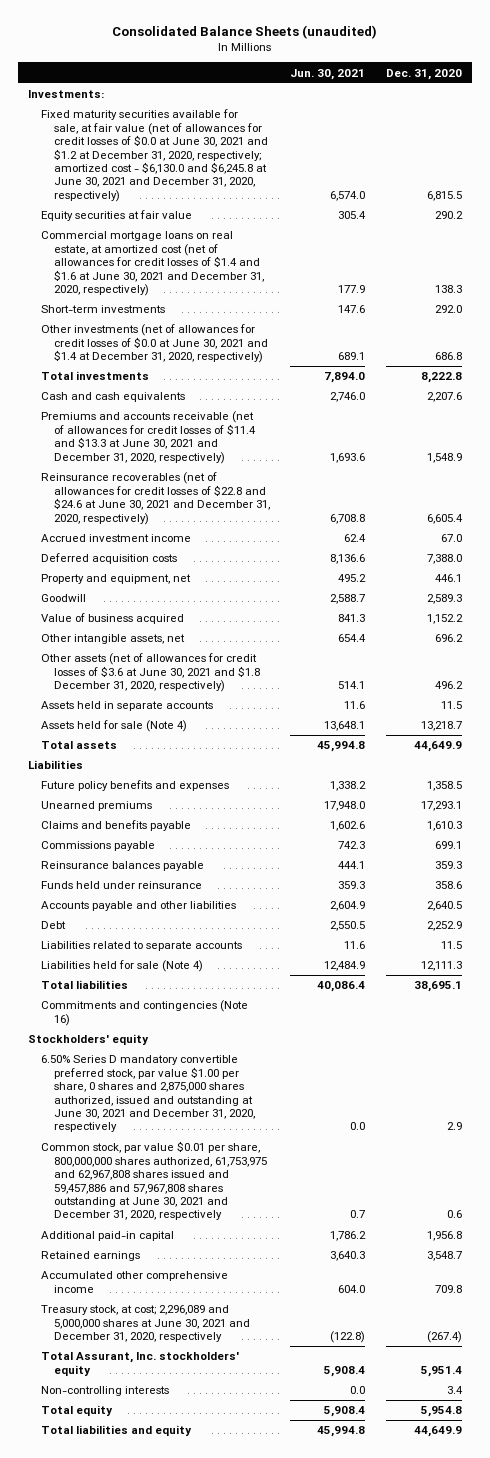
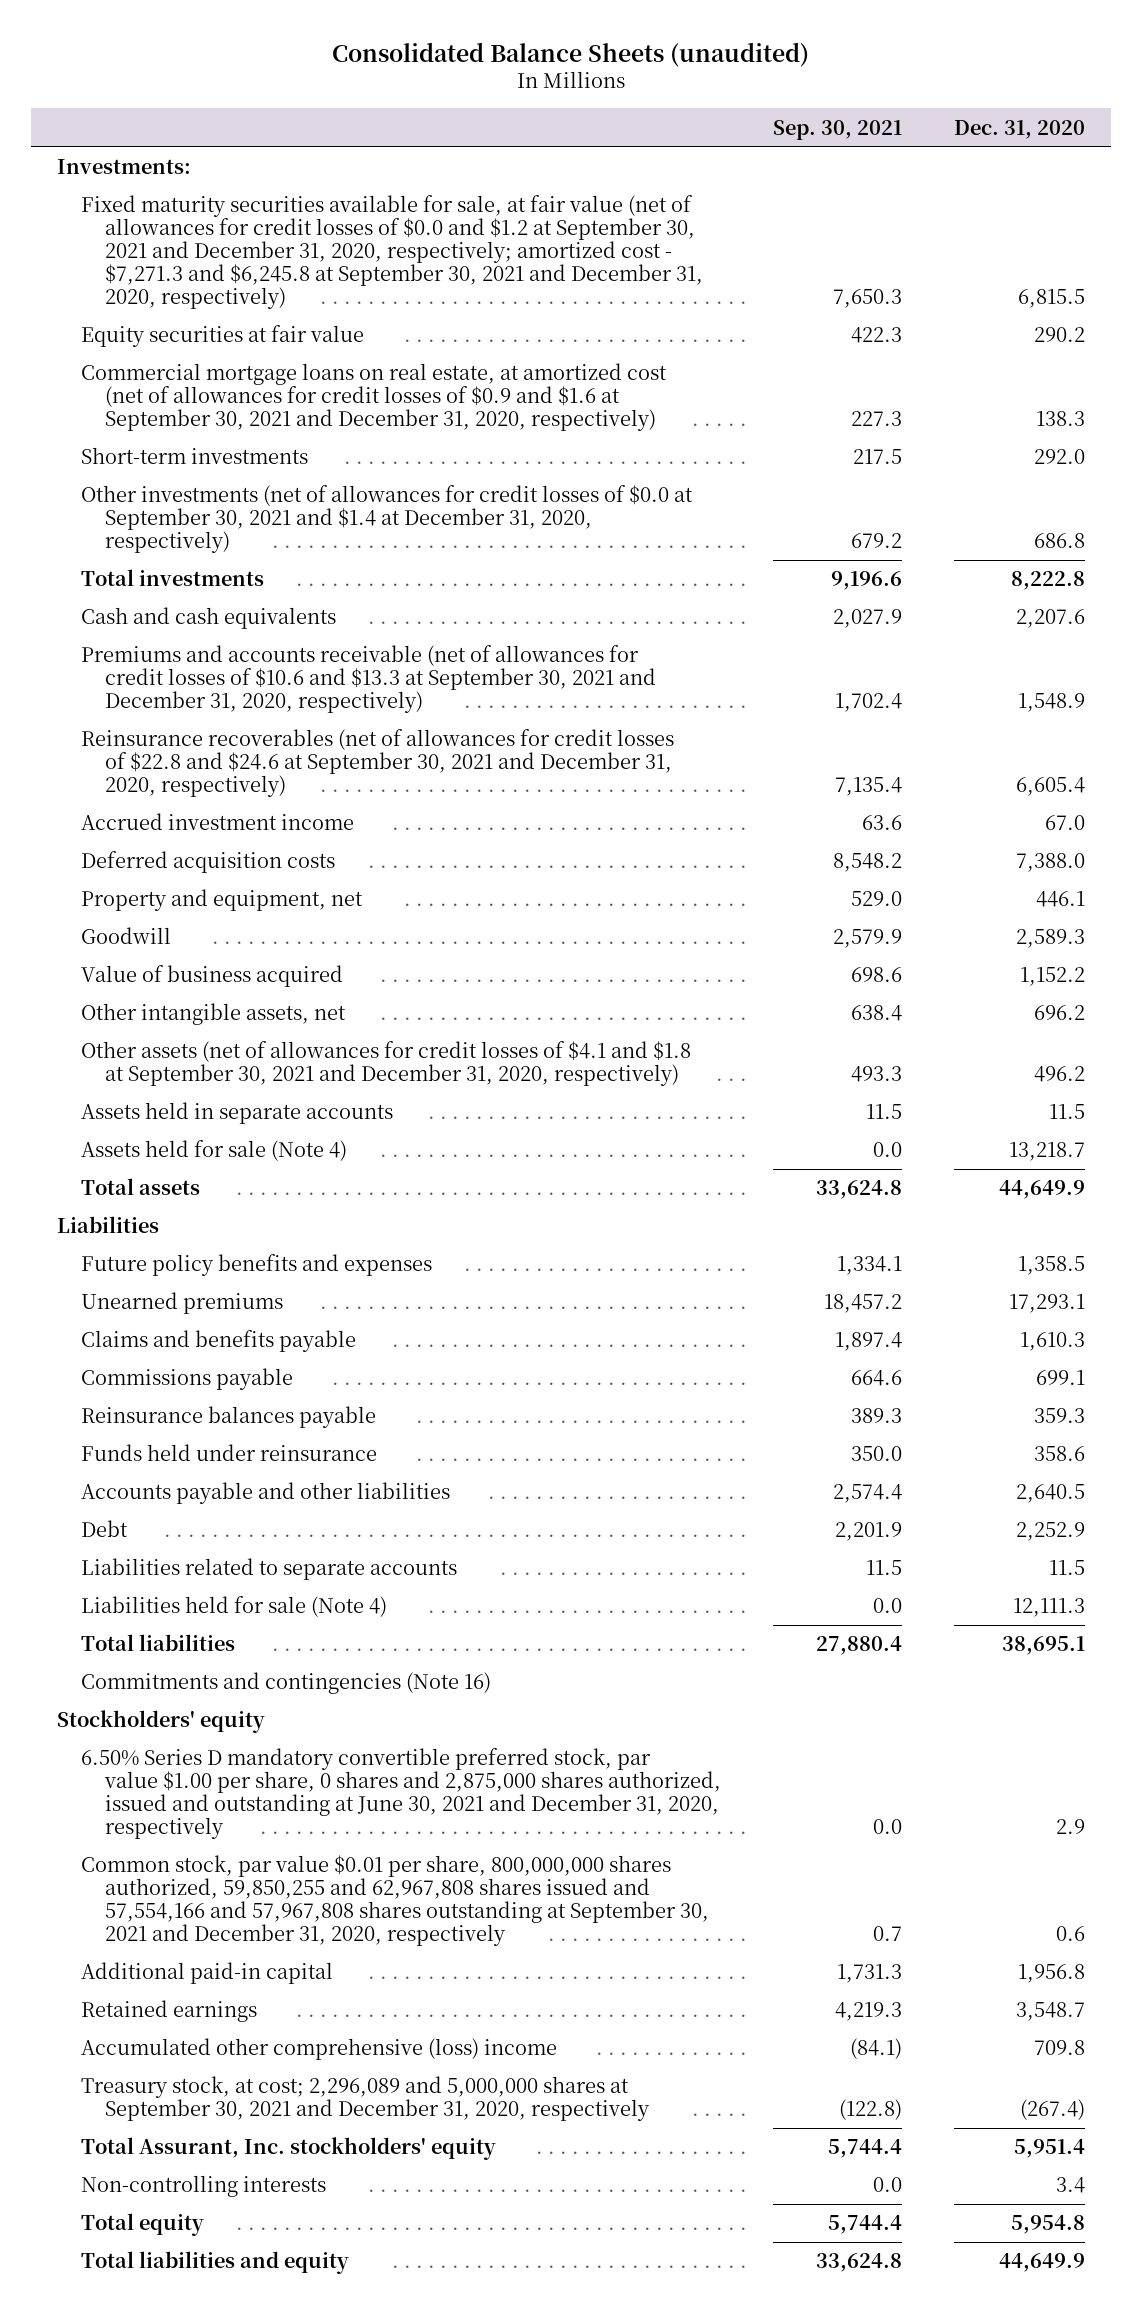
[290,68,366,80] Jun. 30, 2021 -> none
none -> [773,119,903,140] Sep. 30, 2021
[41,109,268,202] Fixed maturity securities available for sale, at fair value (net of allowances for credit losses of $0.0 at June 30, 2021 and $1.2 at December 31, 2020, respectively; amortized cost - $6,130.0 and $6,245.8 at June 30, 2021 and December 31, 2020, respectively) -> [80,195,703,310] Fixed maturity securities available for sale, at fair value (net of allowances for credit losses of $0.0 and $1.2 at September 30, 2021 and December 31, 2020, respectively; amortized cost - $7,271.3 and $6,245.8 at September 30, 2021 and December 31, 2020, respectively)
[41,231,264,296] Commercial mortgage loans on real estate, at amortized cost (net of allowances for credit losses of $1.4 and $1.6 at June 30, 2021 and December 31, 2020, respectively) -> [80,363,667,432] Commercial mortgage loans on real estate, at amortized cost (net of allowances for credit losses of $0.9 and $1.6 at September 30, 2021 and December 31, 2020, respectively)
[41,324,268,364] Other investments (net of allowances for credit losses of $0.0 at June 30, 2021 and $1.4 at December 31, 2020, respectively) -> [80,485,693,554] Other investments (net of allowances for credit losses of $0.0 at September 30, 2021 and $1.4 at December 31, 2020, respectively)
[41,411,256,464] Premiums and accounts receivable (net of allowances for credit losses of $11.4 and $13.3 at June 30, 2021 and December 31, 2020, respectively) -> [80,645,656,714] Premiums and accounts receivable (net of allowances for credit losses of $10.6 and $13.3 at September 30, 2021 and December 31, 2020, respectively)
[41,472,270,525] Reinsurance recoverables (net of allowances for credit losses of $22.8 and $24.6 at June 30, 2021 and December 31, 2020, respectively) -> [80,729,674,798] Reinsurance recoverables (net of allowances for credit losses of $22.8 and $24.6 at September 30, 2021 and December 31, 2020, respectively)
[41,653,260,693] Other assets (net of allowances for credit losses of $3.6 at June 30, 2021 and $1.8 December 31, 2020, respectively) -> [80,1041,691,1087] Other assets (net of allowances for credit losses of $4.1 and $1.8 at September 30, 2021 and December 31, 2020, respectively)
[41,1141,267,1221] Common stock, par value $0.01 per share, 800,000,000 shares authorized, 61,753,975 and 62,967,808 shares issued and 59,457,886 and 57,967,808 shares outstanding at June 30, 2021 and December 31, 2020, respectively -> [80,1855,709,1947] Common stock, par value $0.01 per share, 800,000,000 shares authorized, 59,850,255 and 62,967,808 shares issued and 57,554,166 and 57,967,808 shares outstanding at September 30, 2021 and December 31, 2020, respectively
[41,1271,229,1293] Accumulated other comprehensive income -> [80,2038,557,2061] Accumulated other comprehensive (loss) income
[41,1305,250,1343] Treasury stock, at cost; 2,296,089 and 5,000,000 shares at June 30, 2021 and December 31, 2020, respectively -> [80,2076,650,2122] Treasury stock, at cost; 2,296,089 and 5,000,000 shares at September 30, 2021 and December 31, 2020, respectively

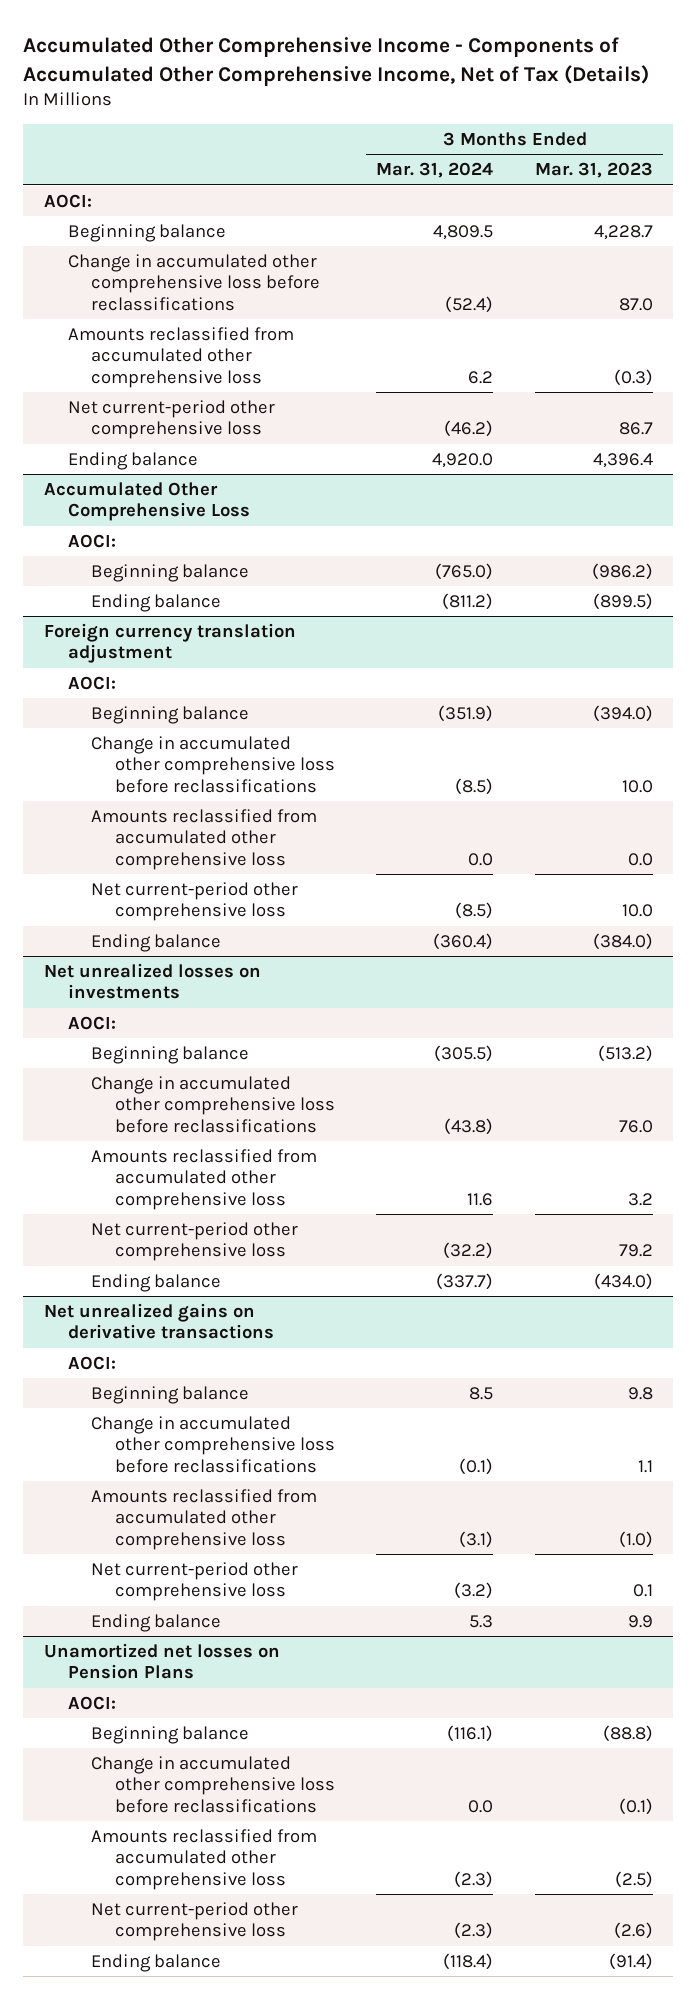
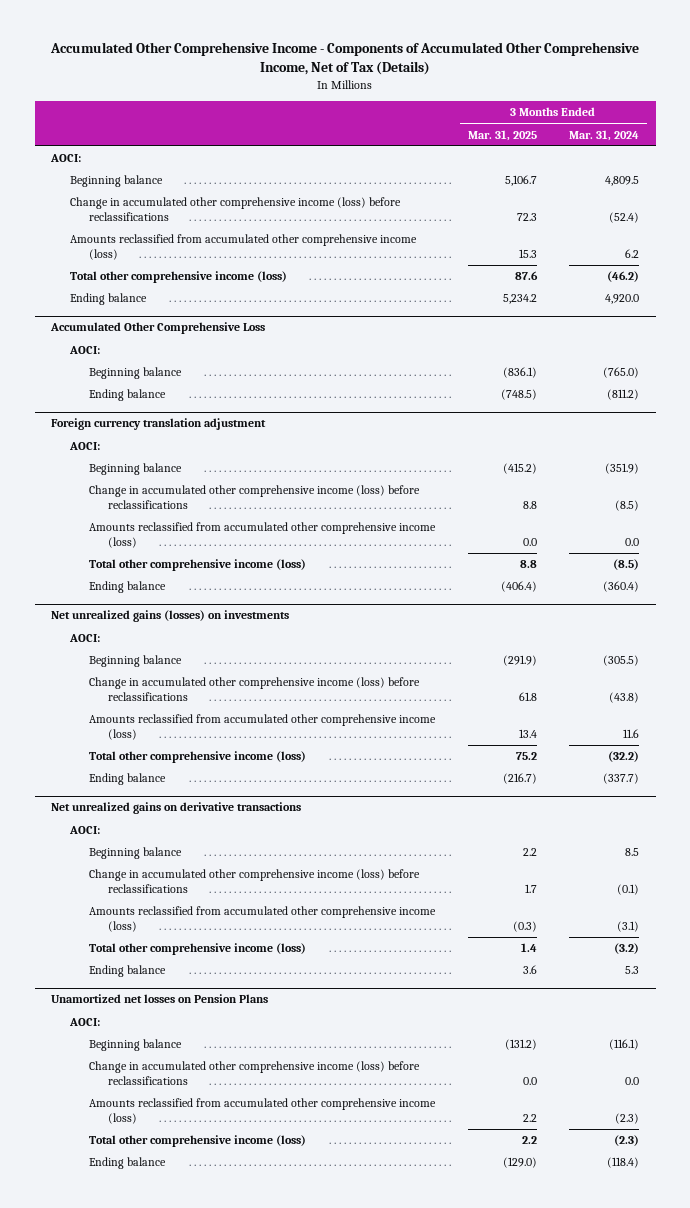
[534,162,653,179] Mar. 31, 2023 -> none
none -> [467,129,537,141] Mar. 31, 2025
[67,254,321,311] Change in accumulated other comprehensive loss before reclassifications -> [69,197,401,221] Change in accumulated other comprehensive income (loss) before reclassifications
[67,327,294,388] Amounts reclassified from accumulated other comprehensive loss -> [69,234,417,260] Amounts reclassified from accumulated other comprehensive income (loss)
[67,400,275,440] Net current-period other comprehensive loss -> [69,271,287,284] Total other comprehensive income (loss)
[91,736,336,793] Change in accumulated other comprehensive loss before reclassifications -> [89,485,421,509] Change in accumulated other comprehensive income (loss) before reclassifications
[91,809,318,870] Amounts reclassified from accumulated other comprehensive loss -> [89,522,437,548] Amounts reclassified from accumulated other comprehensive income (loss)
[91,882,299,922] Net current-period other comprehensive loss -> [89,559,307,572] Total other comprehensive income (loss)
[43,963,261,1000] Net unrealized losses on investments -> [50,610,289,623] Net unrealized gains (losses) on investments
[91,1076,336,1133] Change in accumulated other comprehensive loss before reclassifications -> [89,677,421,701] Change in accumulated other comprehensive income (loss) before reclassifications
[91,1149,318,1210] Amounts reclassified from accumulated other comprehensive loss -> [89,714,437,740] Amounts reclassified from accumulated other comprehensive income (loss)
[91,1222,299,1262] Net current-period other comprehensive loss -> [89,751,307,764] Total other comprehensive income (loss)
[91,1416,336,1473] Change in accumulated other comprehensive loss before reclassifications -> [89,869,421,893] Change in accumulated other comprehensive income (loss) before reclassifications
[91,1489,318,1550] Amounts reclassified from accumulated other comprehensive loss -> [89,906,437,932] Amounts reclassified from accumulated other comprehensive income (loss)
[91,1562,299,1602] Net current-period other comprehensive loss -> [89,943,307,956] Total other comprehensive income (loss)
[91,1756,336,1813] Change in accumulated other comprehensive loss before reclassifications -> [89,1061,421,1085] Change in accumulated other comprehensive income (loss) before reclassifications
[91,1829,318,1890] Amounts reclassified from accumulated other comprehensive loss -> [89,1098,437,1124] Amounts reclassified from accumulated other comprehensive income (loss)
[91,1902,299,1942] Net current-period other comprehensive loss -> [89,1135,307,1148] Total other comprehensive income (loss)

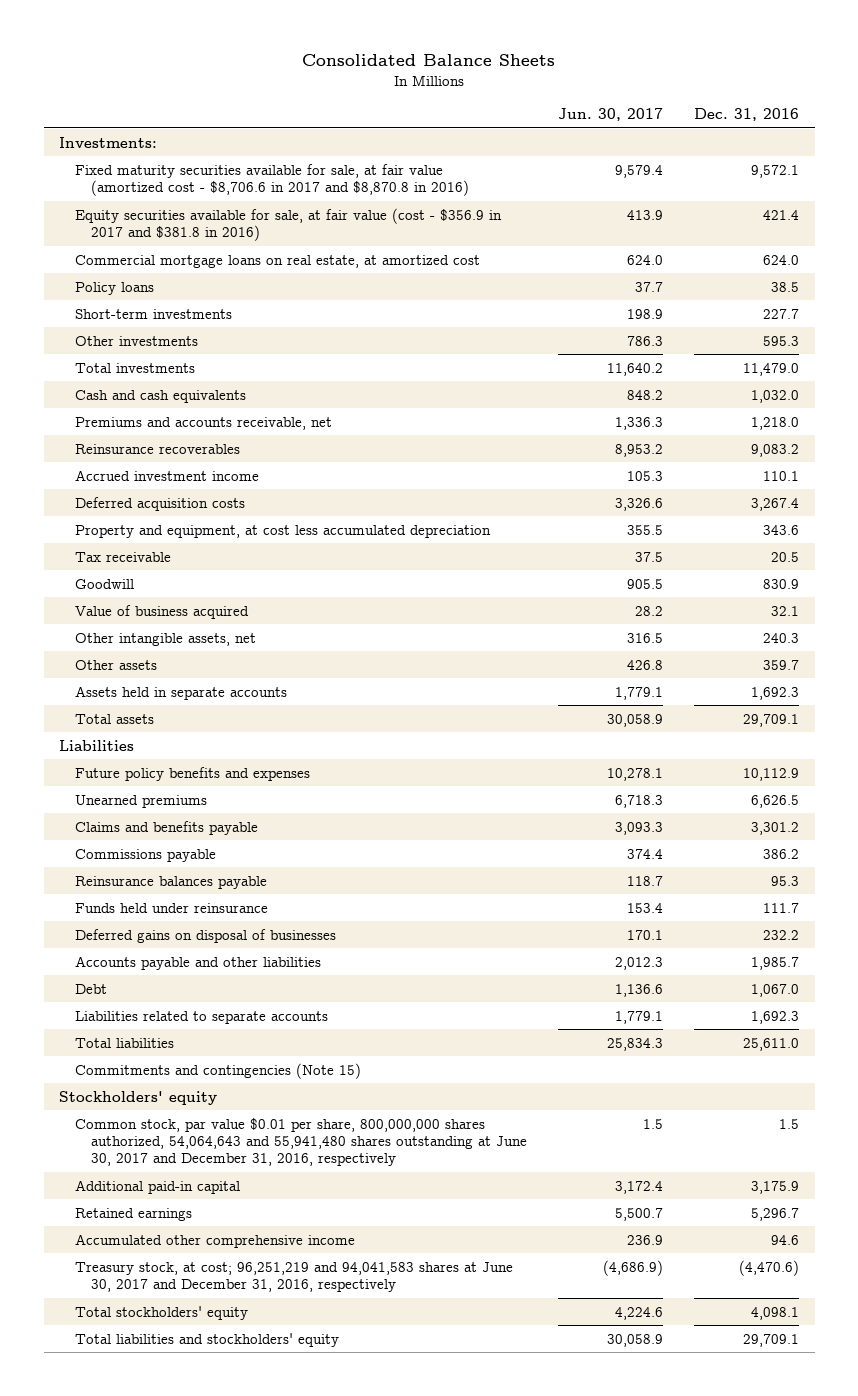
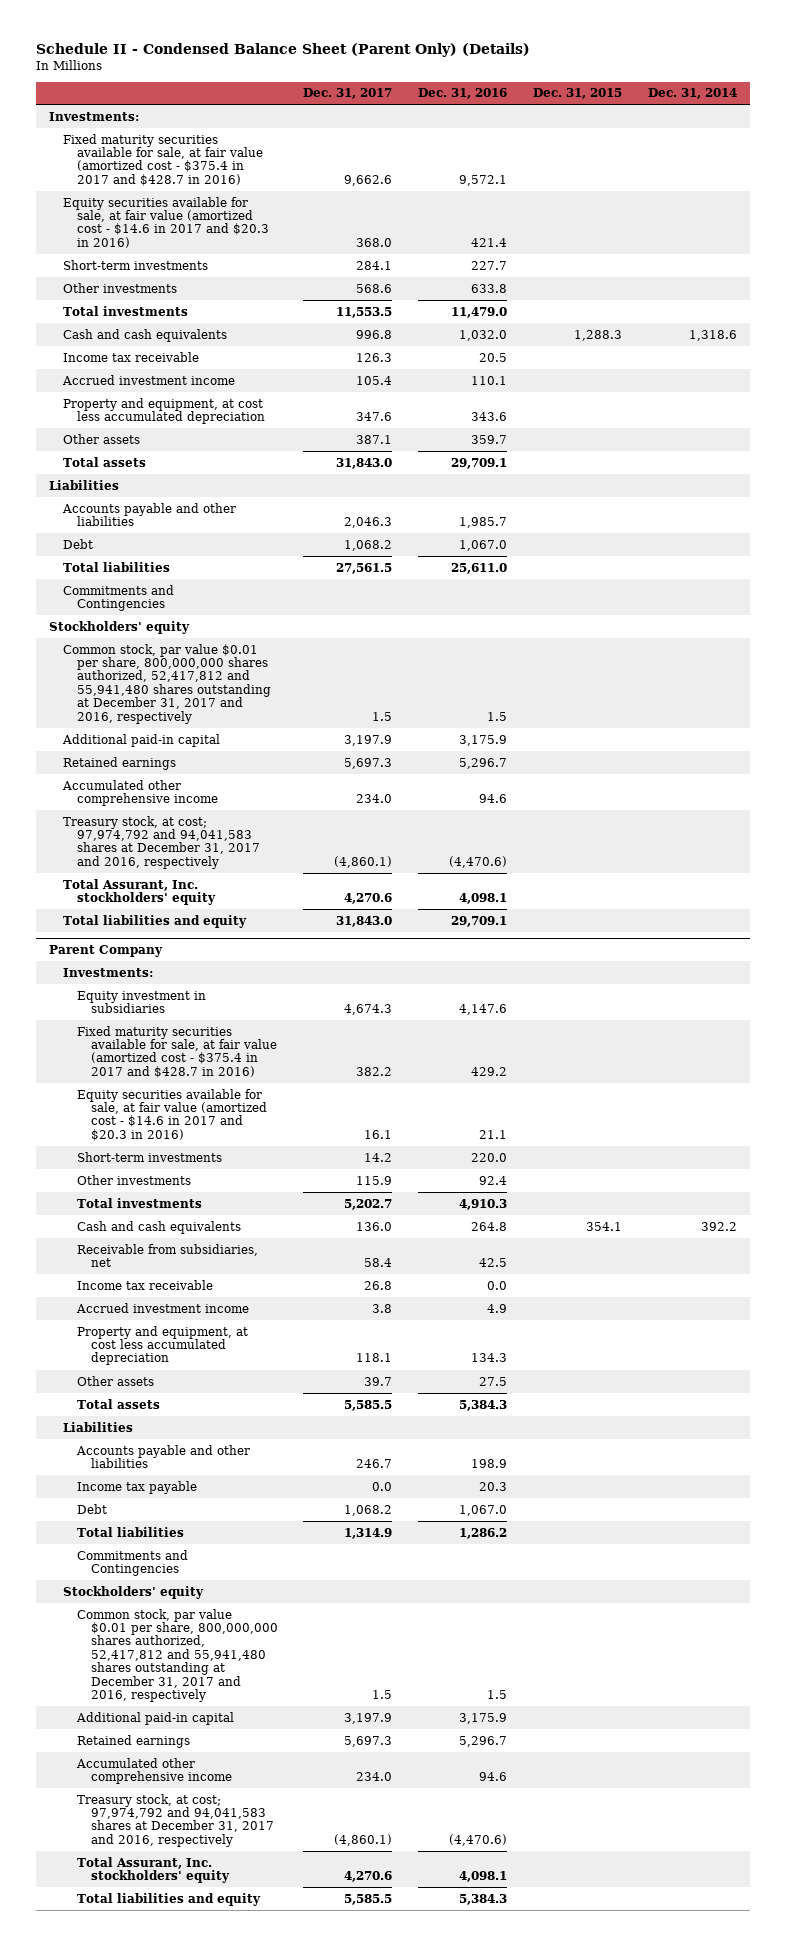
[302,54,556,67] Consolidated Balance Sheets -> [36,43,531,58] Schedule II - Condensed Balance Sheet (Parent Only) (Details)
[558,107,664,121] Jun. 30, 2017 -> none
none -> [303,88,393,100] Dec. 31, 2017
none -> [533,88,623,100] Dec. 31, 2015
none -> [648,88,738,100] Dec. 31, 2014
[75,254,481,268] Commercial mortgage loans on real estate, at amortized cost -> none
[75,281,155,295] Policy loans -> none
[75,163,470,196] Fixed maturity securities available for sale, at fair value (amortized cost - $8,706.6 in 2017 and $8,870.8 in 2016) -> [63,133,263,186] Fixed maturity securities available for sale, at fair value (amortized cost - $375.4 in 2017 and $428.7 in 2016)
[75,207,503,241] Equity securities available for sale, at fair value (cost - $356.9 in 2017 and $381.8 in 2016) -> [63,196,269,248] Equity securities available for sale, at fair value (amortized cost - $14.6 in 2017 and $20.3 in 2016)
[763,335,800,346] 595.3 -> [471,283,508,293] 633.8
[75,416,333,430] Premiums and accounts receivable, net -> none
[75,443,241,454] Reinsurance recoverables -> none
none -> [63,351,200,362] Income tax receivable
[75,496,246,511] Deferred acquisition costs -> none
[75,551,172,562] Tax receivable -> none
[75,578,135,589] Goodwill -> none
[75,604,250,619] Value of business acquired -> none
[75,632,257,646] Other intangible assets, net -> none
[75,685,288,700] Assets held in separate accounts -> none
[75,766,311,781] Future policy benefits and expenses -> none
[75,794,208,808] Unearned premiums -> none
[75,820,259,835] Claims and benefits payable -> none
[75,848,217,862] Commissions payable -> none
[75,875,268,889] Reinsurance balances payable -> none
[75,902,269,913] Funds held under reinsurance -> none
[75,928,337,943] Deferred gains on disposal of businesses -> none
[75,1010,329,1024] Liabilities related to separate accounts -> none
[75,1062,362,1079] Commitments and contingencies (Note 15) -> [63,584,175,612] Commitments and Contingencies
[75,1117,528,1167] Common stock, par value $0.01 per share, 800,000,000 shares authorized, 54,064,643 and 55,941,480 shares outstanding at June 30, 2017 and December 31, 2016, respectively -> [63,643,271,724] Common stock, par value $0.01 per share, 800,000,000 shares authorized, 52,417,812 and 55,941,480 shares outstanding at December 31, 2017 and 2016, respectively
[75,1261,514,1292] Treasury stock, at cost; 96,251,219 and 94,041,583 shares at June 30, 2017 and December 31, 2016, respectively -> [63,815,260,869] Treasury stock, at cost; 97,974,792 and 94,041,583 shares at December 31, 2017 and 2016, respectively
[75,1305,249,1320] Total stockholders' equity -> [63,878,216,906] Total Assurant, Inc. stockholders' equity
[75,1332,340,1347] Total liabilities and stockholders' equity -> [63,914,248,928] Total liabilities and equity
none -> [49,945,164,958] Parent Company
none -> [63,967,154,977] Investments:
none -> [76,990,206,1014] Equity investment in subsidiaries
none -> [76,1025,277,1078] Fixed maturity securities available for sale, at fair value (amortized cost - $375.4 in 2017 and $428.7 in 2016)
none -> [76,1088,267,1141] Equity securities available for sale, at fair value (amortized cost - $14.6 in 2017 and $20.3 in 2016)
none -> [76,1151,222,1162] Short-term investments
none -> [76,1174,191,1185] Other investments
none -> [76,1197,202,1208] Total investments
none -> [76,1220,241,1234] Cash and cash equivalents
none -> [76,1243,258,1268] Receivable from subsidiaries, net
none -> [76,1279,213,1290] Income tax receivable
none -> [75,1302,249,1313] Accrued investment income
none -> [76,1325,248,1366] Property and equipment, at cost less accumulated depreciation
none -> [76,1375,154,1386] Other assets
none -> [76,1398,160,1409] Total assets
none -> [63,1421,134,1432] Liabilities
none -> [75,1444,250,1469] Accounts payable and other liabilities
none -> [76,1480,197,1494] Income tax payable
none -> [76,1503,107,1514] Debt
none -> [76,1526,184,1537] Total liabilities
none -> [76,1549,188,1577] Commitments and Contingencies
none -> [63,1585,205,1599] Stockholders' equity
none -> [76,1608,278,1703] Common stock, par value $0.01 per share, 800,000,000 shares authorized, 52,417,812 and 55,941,480 shares outstanding at December 31, 2017 and 2016, respectively
none -> [75,1711,234,1725] Additional paid-in capital
none -> [76,1734,190,1748] Retained earnings
none -> [75,1757,232,1785] Accumulated other comprehensive income
none -> [76,1793,274,1847] Treasury stock, at cost; 97,974,792 and 94,041,583 shares at December 31, 2017 and 2016, respectively
none -> [76,1856,230,1884] Total Assurant, Inc. stockholders' equity
none -> [76,1892,261,1906] Total liabilities and equity

